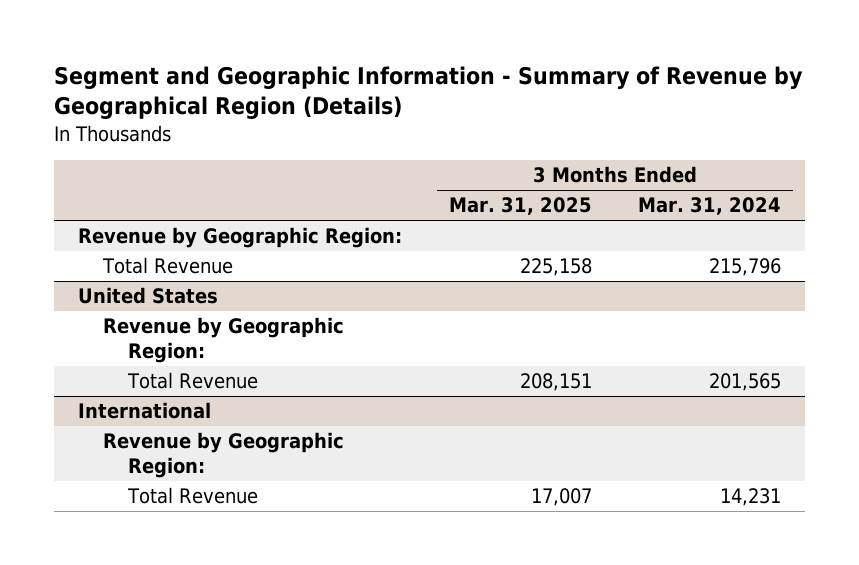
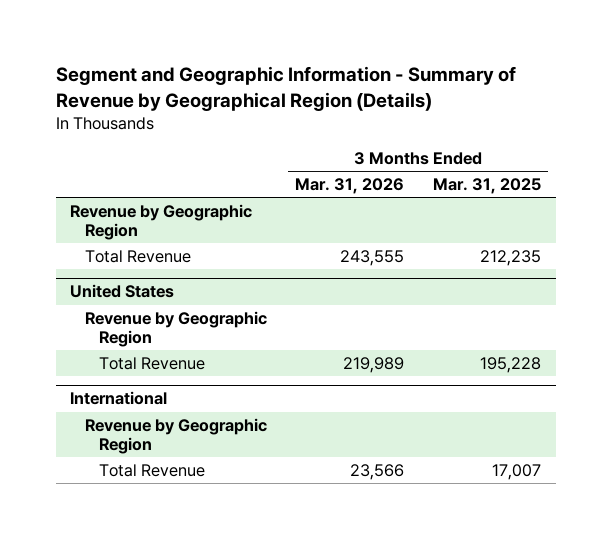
[638,197,782,216] Mar. 31, 2024 -> none
none -> [295,178,405,195] Mar. 31, 2026
[77,227,402,249] Revenue by Geographic Region: -> [70,203,253,240] Revenue by Geographic Region
[519,258,592,277] 225,158 -> [480,249,542,266] 212,235
[102,317,344,363] Revenue by Geographic Region: -> [84,310,267,347] Revenue by Geographic Region
[519,373,592,392] 208,151 -> [480,356,542,373] 195,228
[102,432,344,478] Revenue by Geographic Region: -> [84,417,267,454] Revenue by Geographic Region

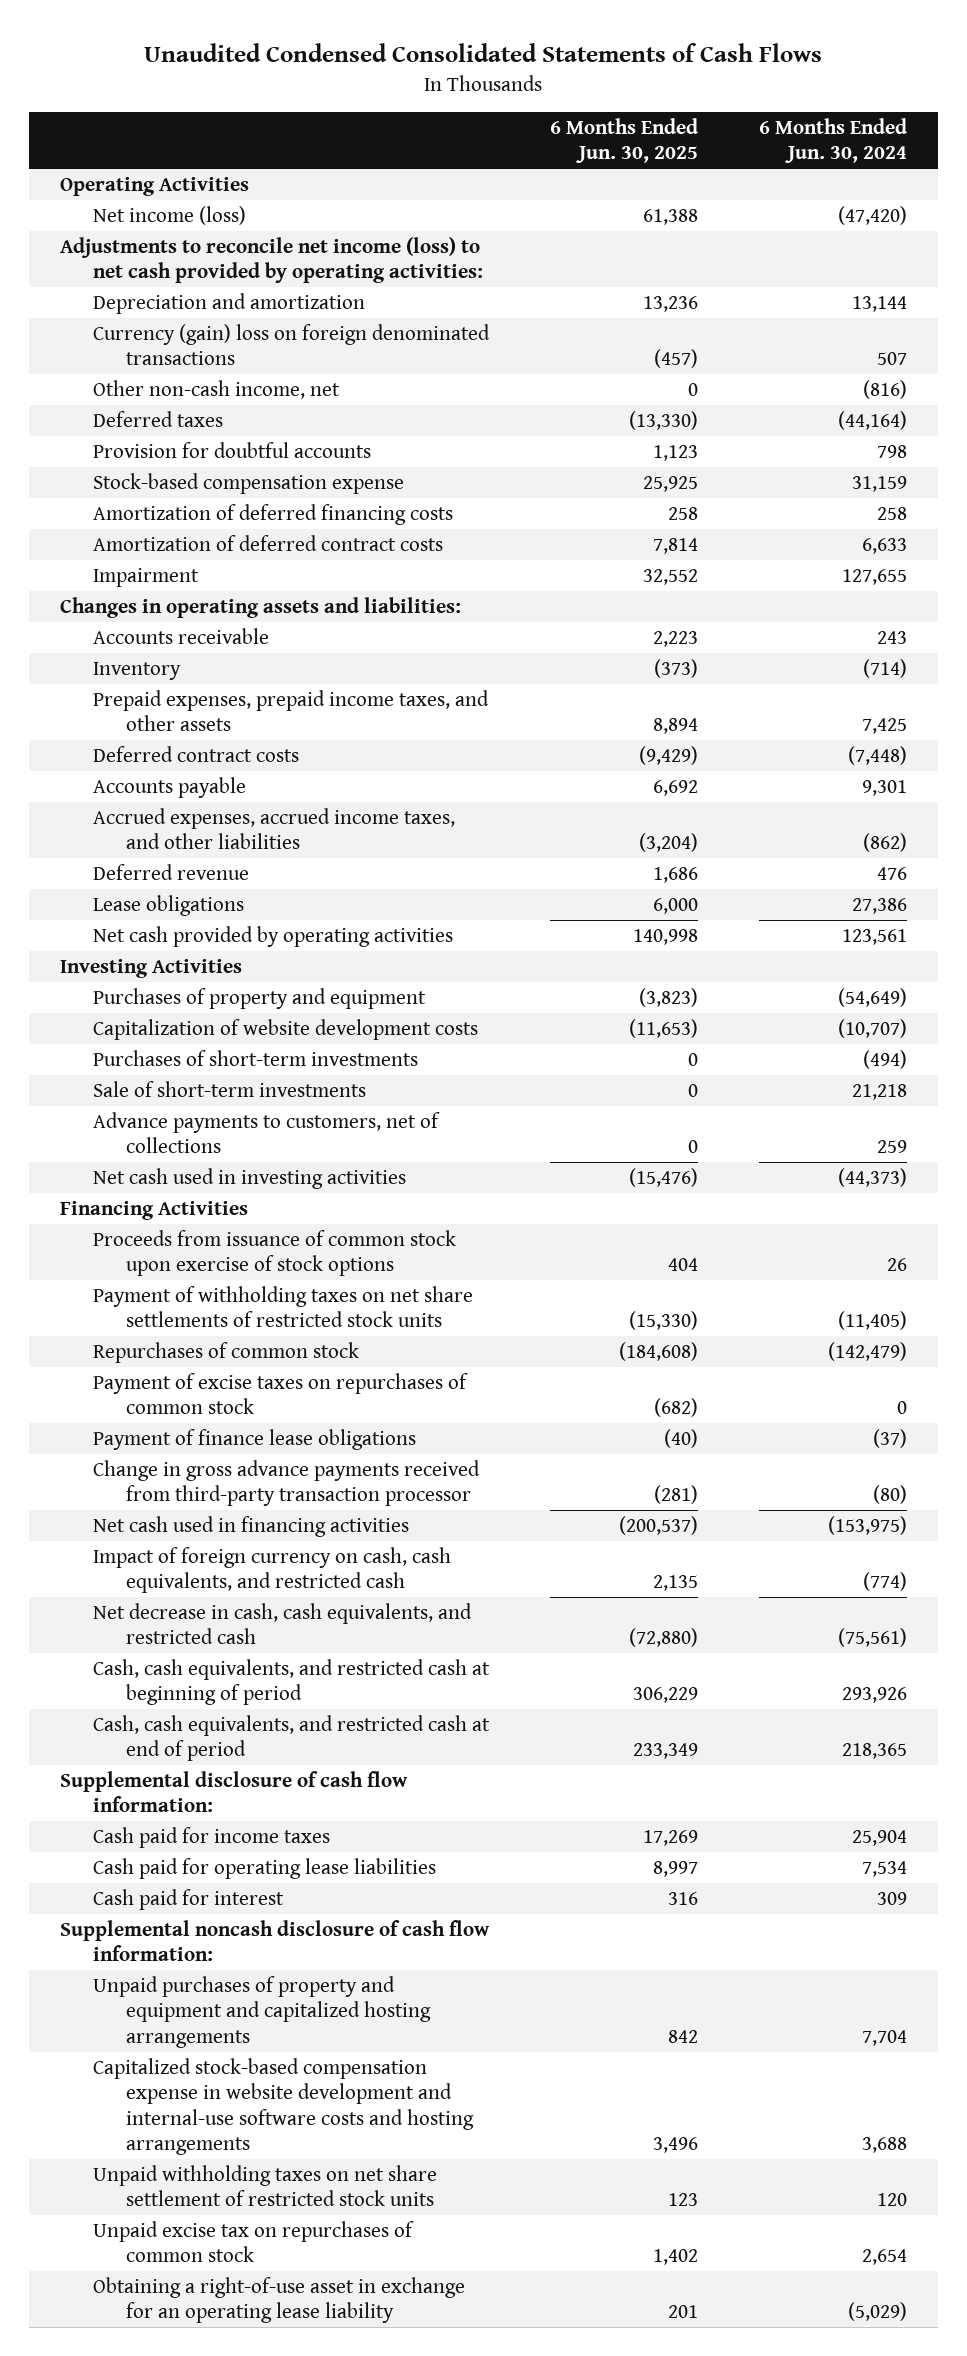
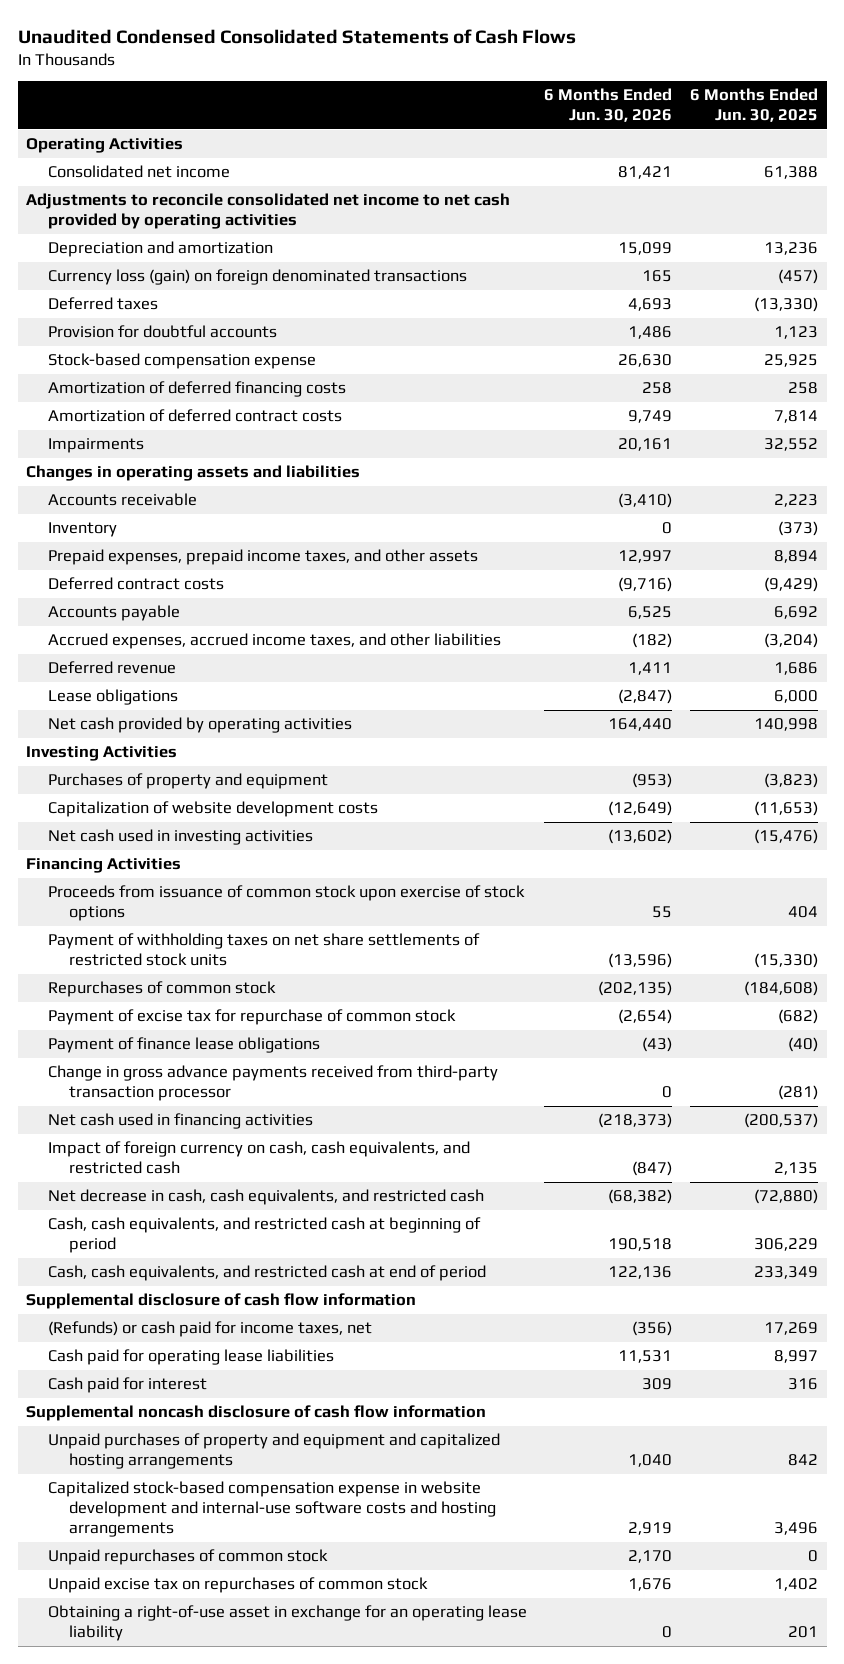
[759,118,908,164] 6 Months Ended Jun. 30, 2024 -> none
none -> [544,88,673,123] 6 Months Ended Jun. 30, 2026
[92,206,246,226] Net income (loss) -> [47,165,230,179] Consolidated net income
[59,237,483,284] Adjustments to reconcile net income (loss) to net cash provided by operating activities: -> [26,193,511,230] Adjustments to reconcile consolidated net income to net cash provided by operating activities
[92,380,340,400] Other non-cash income, net -> none
[92,324,490,366] Currency (gain) loss on foreign denominated transactions -> [47,269,467,286] Currency loss (gain) on foreign denominated transactions
[92,568,199,588] Impairment -> [47,438,144,454] Impairments
[59,597,461,619] Changes in operating assets and liabilities: -> [26,465,361,482] Changes in operating assets and liabilities
[92,1050,418,1067] Purchases of short-term investments -> none
[92,1081,366,1098] Sale of short-term investments -> none
[92,1112,440,1154] Advance payments to customers, net of collections -> none
[92,1373,468,1415] Payment of excise taxes on repurchases of common stock -> [47,1009,456,1026] Payment of excise tax for repurchase of common stock
[59,1771,408,1813] Supplemental disclosure of cash flow information: -> [26,1293,417,1310] Supplemental disclosure of cash flow information
[92,1827,330,1849] Cash paid for income taxes -> [47,1321,372,1338] (Refunds) or cash paid for income taxes, net
[59,1920,490,1962] Supplemental noncash disclosure of cash flow information: -> [26,1405,487,1422] Supplemental noncash disclosure of cash flow information
[92,2165,437,2207] Unpaid withholding taxes on net share settlement of restricted stock units -> none
none -> [47,1549,328,1566] Unpaid repurchases of common stock

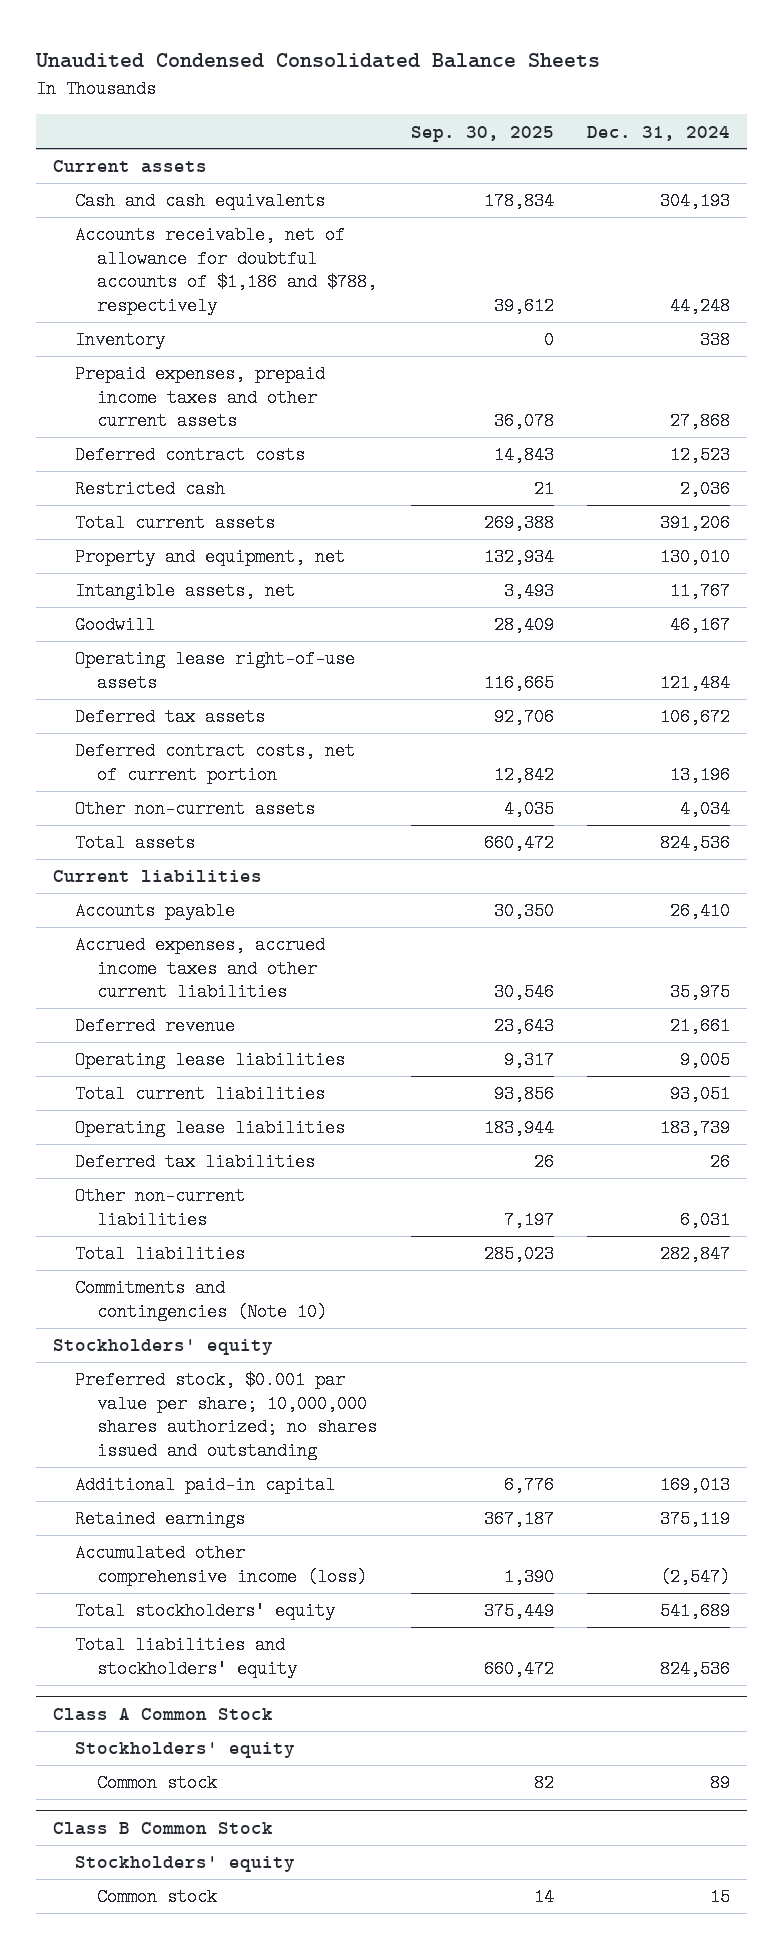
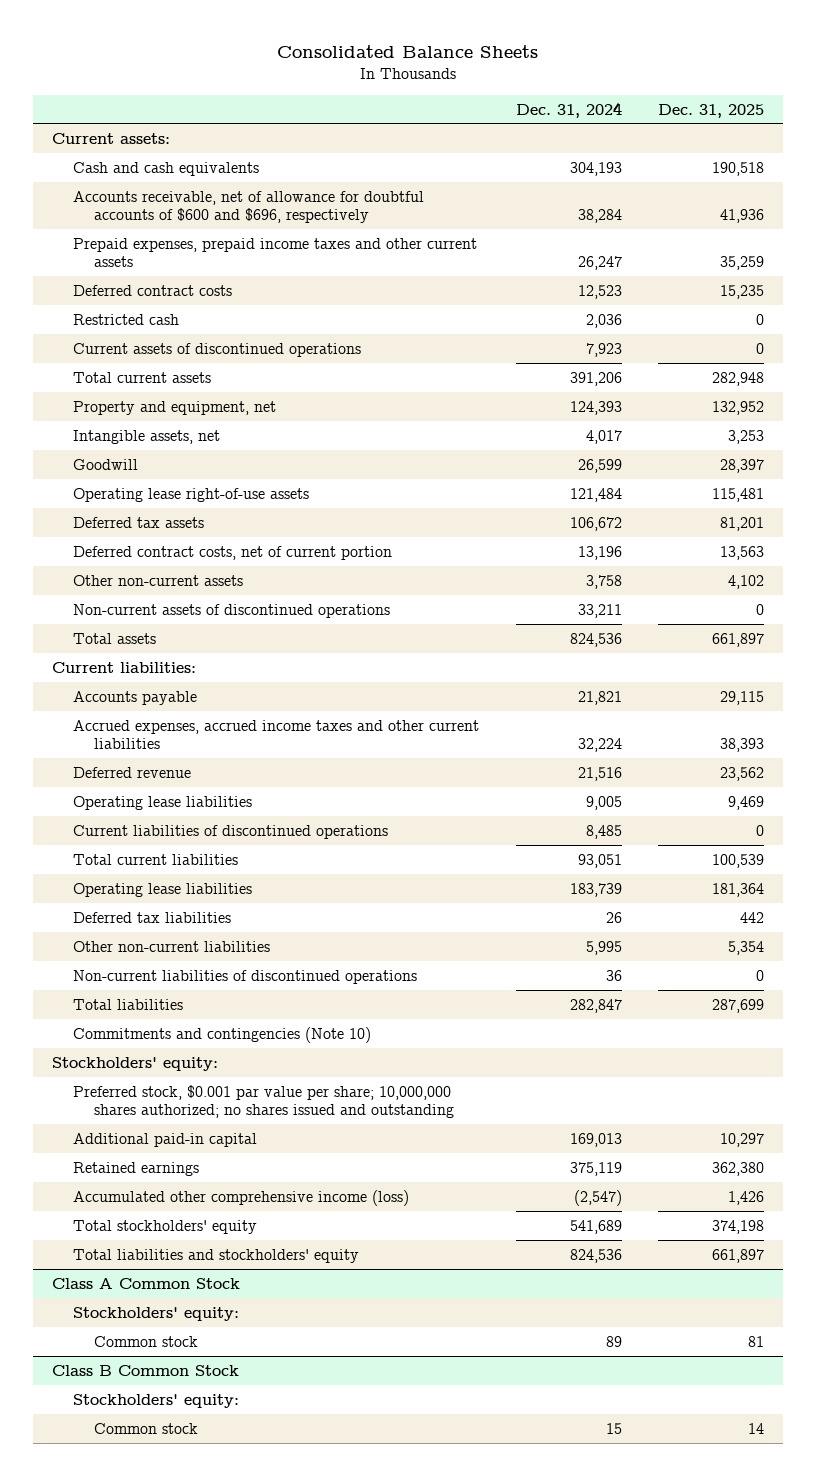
[35,53,601,69] Unaudited Condensed Consolidated Balance Sheets -> [276,44,538,58] Consolidated Balance Sheets
[410,125,554,142] Sep. 30, 2025 -> none
none -> [658,103,765,118] Dec. 31, 2025
[52,160,207,174] Current assets -> [51,132,170,144] Current assets:
[75,331,166,350] Inventory -> none
[75,226,378,315] Accounts receivable, net of allowance for doubtful accounts of $1,186 and $788, respectively -> [72,190,424,224] Accounts receivable, net of allowance for doubtful accounts of $600 and $696, respectively
[670,296,731,315] 44,248 -> [577,209,622,224] 38,284
[670,412,731,431] 27,868 -> [577,256,622,271] 26,247
none -> [72,342,361,357] Current assets of discontinued operations
[660,548,731,567] 130,010 -> [569,400,622,415] 124,393
[670,582,731,601] 11,767 -> [585,429,622,444] 4,017
[670,616,731,635] 46,167 -> [577,458,622,473] 26,599
[680,800,731,819] 4,034 -> [585,574,622,589] 3,758
none -> [72,603,390,618] Non-current assets of discontinued operations
[52,870,262,884] Current liabilities -> [51,661,196,673] Current liabilities:
[670,902,731,921] 26,410 -> [577,690,622,705] 21,821
[670,983,731,1002] 35,975 -> [577,738,622,753] 32,224
[670,1017,731,1036] 21,661 -> [577,766,622,781] 21,516
none -> [72,824,388,839] Current liabilities of discontinued operations
[680,1210,731,1229] 6,031 -> [585,940,622,955] 5,995
none -> [72,969,417,984] Non-current liabilities of discontinued operations
[52,1339,273,1356] Stockholders' equity -> [51,1056,218,1071] Stockholders' equity:
[75,1742,296,1759] Stockholders' equity -> [72,1306,239,1321] Stockholders' equity:
[75,1856,296,1873] Stockholders' equity -> [72,1393,239,1408] Stockholders' equity:

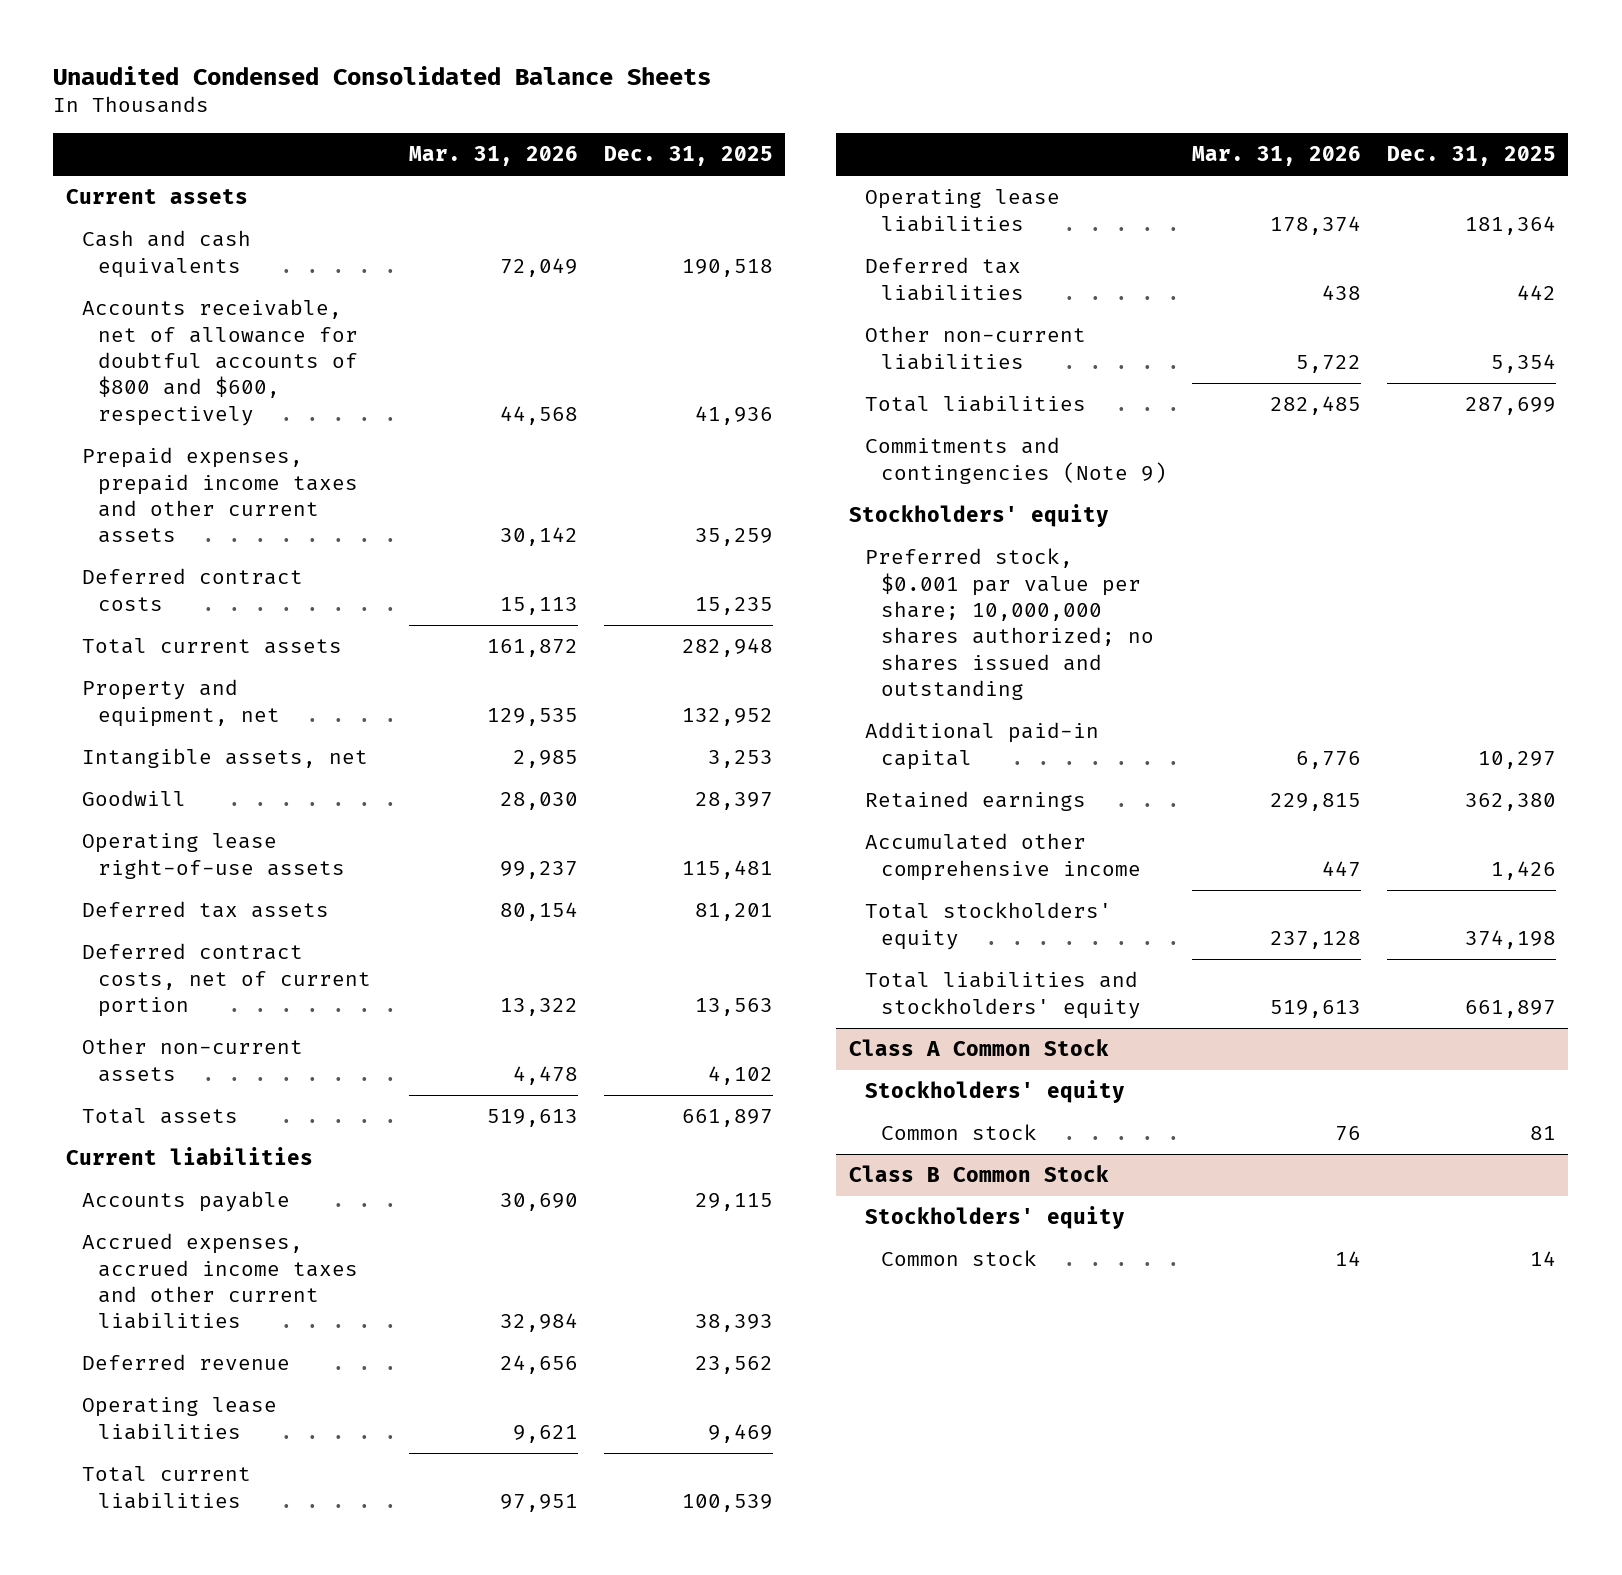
[276,44,538,58] Consolidated Balance Sheets -> [53,65,712,85] Unaudited Condensed Consolidated Balance Sheets
[515,101,622,118] Dec. 31, 2024 -> none
none -> [409,145,579,166] Mar. 31, 2026
[51,132,170,144] Current assets: -> [65,189,248,205] Current assets
[72,190,424,224] Accounts receivable, net of allowance for doubtful accounts of $600 and $696, respectively -> [81,299,358,426] Accounts receivable, net of allowance for doubtful accounts of $800 and $600, respectively
[72,313,179,325] Restricted cash -> none
[72,342,361,357] Current assets of discontinued operations -> none
[72,603,390,618] Non-current assets of discontinued operations -> none
[51,661,196,673] Current liabilities: -> [65,1147,313,1166] Current liabilities
[72,824,388,839] Current liabilities of discontinued operations -> none
[72,969,417,984] Non-current liabilities of discontinued operations -> none
[72,1026,371,1043] Commitments and contingencies (Note 10) -> [864,437,1167,484] Commitments and contingencies (Note 9)
[51,1056,218,1071] Stockholders' equity: -> [848,504,1109,528] Stockholders' equity
[72,1189,409,1206] Accumulated other comprehensive income (loss) -> [864,833,1141,881] Accumulated other comprehensive income
[72,1306,239,1321] Stockholders' equity: -> [864,1080,1125,1104] Stockholders' equity
[72,1393,239,1408] Stockholders' equity: -> [864,1206,1125,1230] Stockholders' equity

